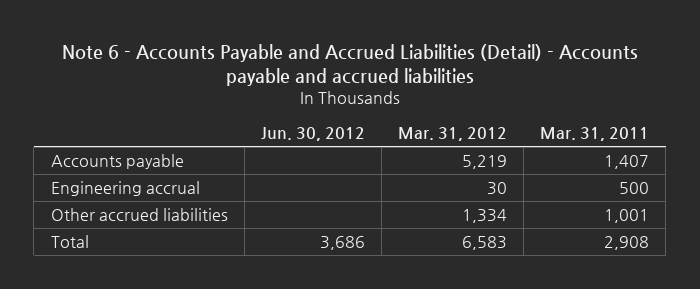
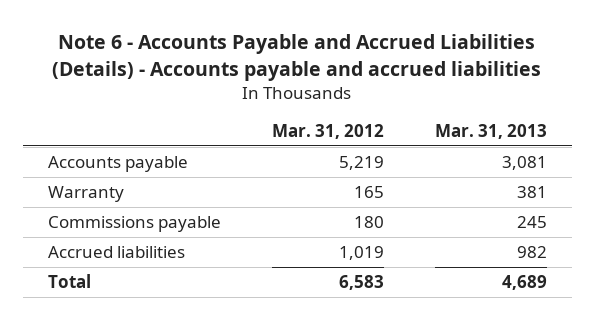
[61,44,638,87] Note 6 - Accounts Payable and Accrued Liabilities (Detail) - Accounts payable and accrued liabilities -> [52,34,542,81] Note 6 - Accounts Payable and Accrued Liabilities (Details) - Accounts payable and accrued liabilities
[260,127,365,142] Jun. 30, 2012 -> none
[540,127,650,142] Mar. 31, 2011 -> none
none -> [434,124,547,140] Mar. 31, 2013
[50,181,200,197] Engineering accrual -> none
none -> [48,185,125,202] Warranty
none -> [48,215,222,232] Commissions payable
[50,208,228,222] Other accrued liabilities -> [48,245,186,258] Accrued liabilities
[462,209,508,224] 1,334 -> [338,245,384,260] 1,019

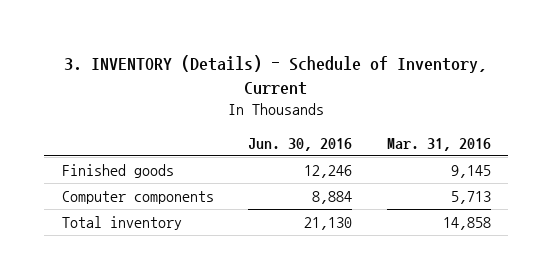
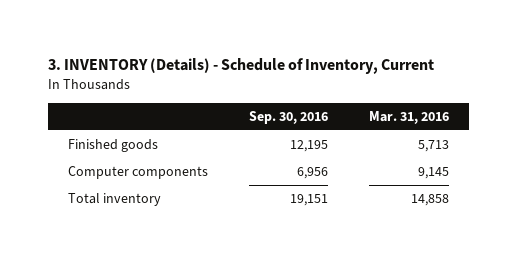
[248,137,353,151] Jun. 30, 2016 -> none
none -> [248,110,328,124] Sep. 30, 2016
[451,164,492,178] 9,145 -> [417,140,449,153] 5,713
[451,190,492,204] 5,713 -> [417,167,449,180] 9,145

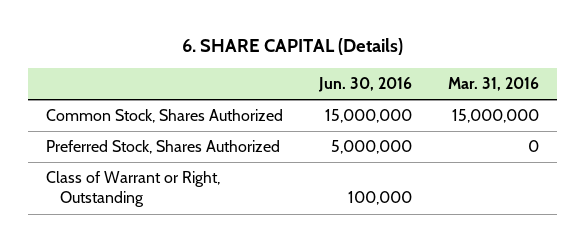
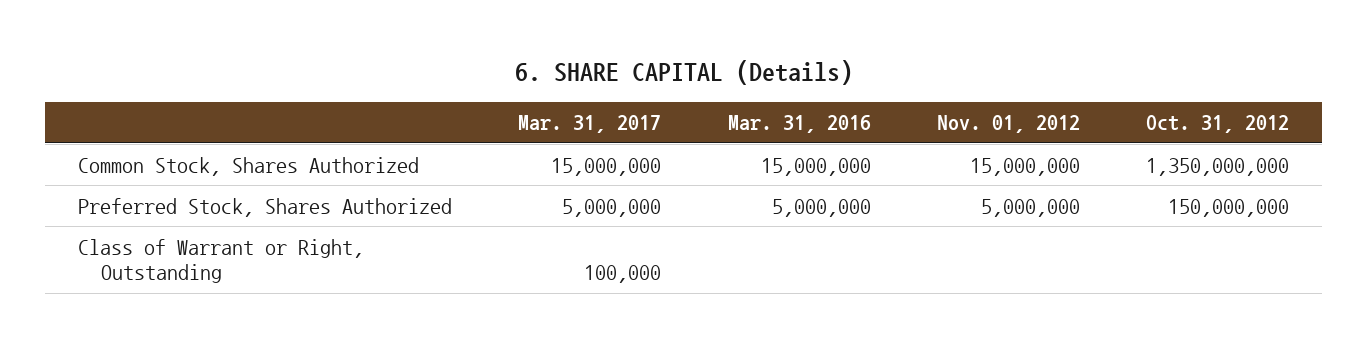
[317,77,412,93] Jun. 30, 2016 -> none
none -> [518,115,662,134] Mar. 31, 2017
none -> [936,115,1080,134] Nov. 01, 2012
none -> [1146,115,1290,134] Oct. 31, 2012
[527,140,539,153] 0 -> [771,198,871,217] 5,000,000

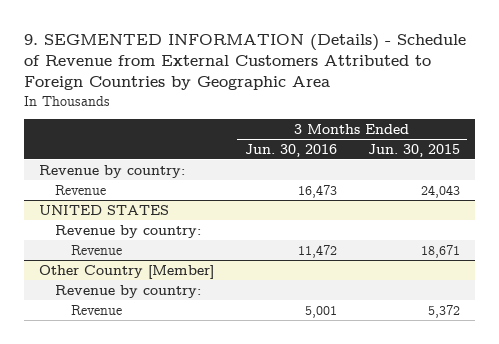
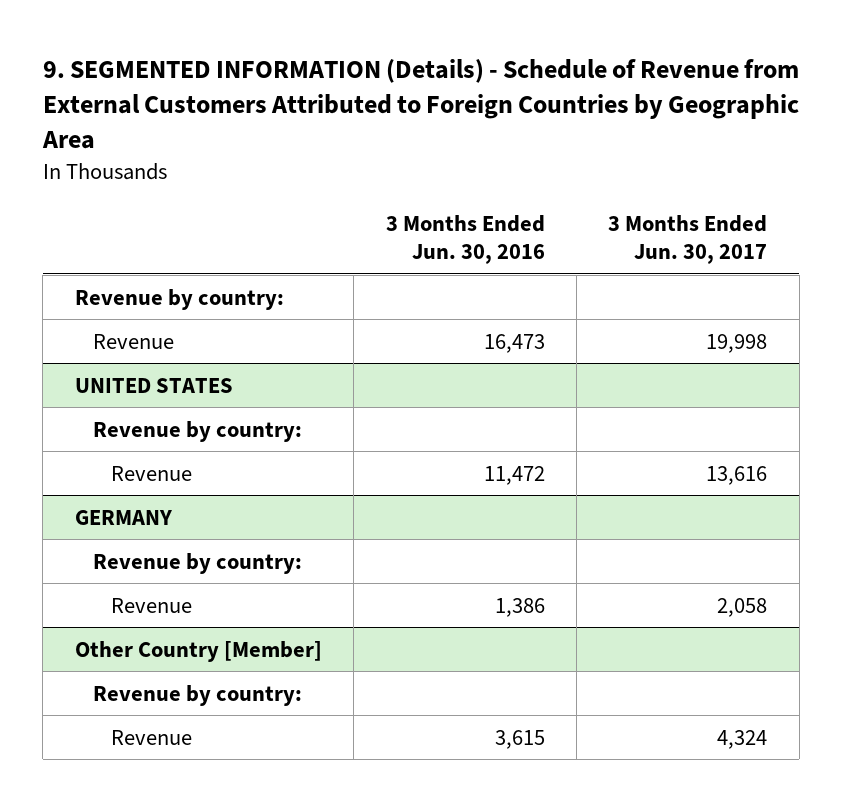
[367,143,460,157] Jun. 30, 2015 -> none
none -> [608,215,768,264] 3 Months Ended Jun. 30, 2017
none -> [74,509,172,525] GERMANY
none -> [92,552,302,574] Revenue by country:
none -> [111,597,193,613] Revenue
[305,305,338,318] 5,001 -> [494,729,545,749] 3,615

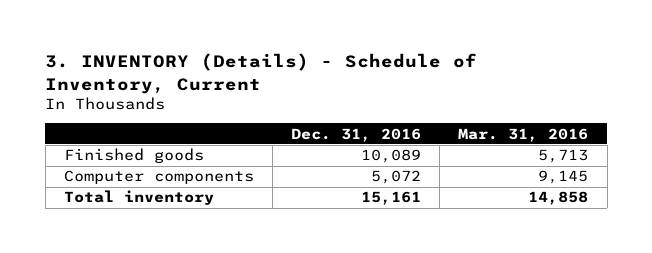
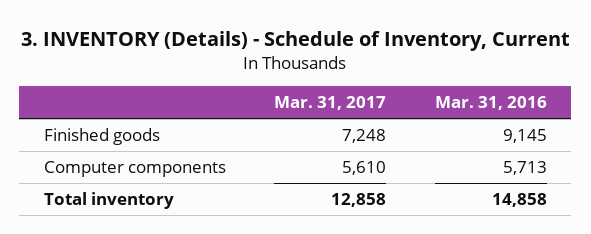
[291,127,422,142] Dec. 31, 2016 -> none
none -> [274,96,387,111] Mar. 31, 2017
[538,149,589,164] 5,713 -> [502,129,547,144] 9,145
[538,170,589,185] 9,145 -> [502,161,547,176] 5,713

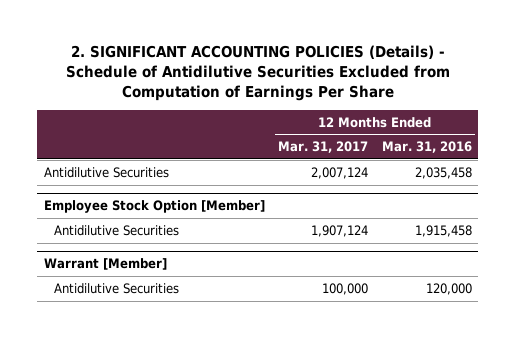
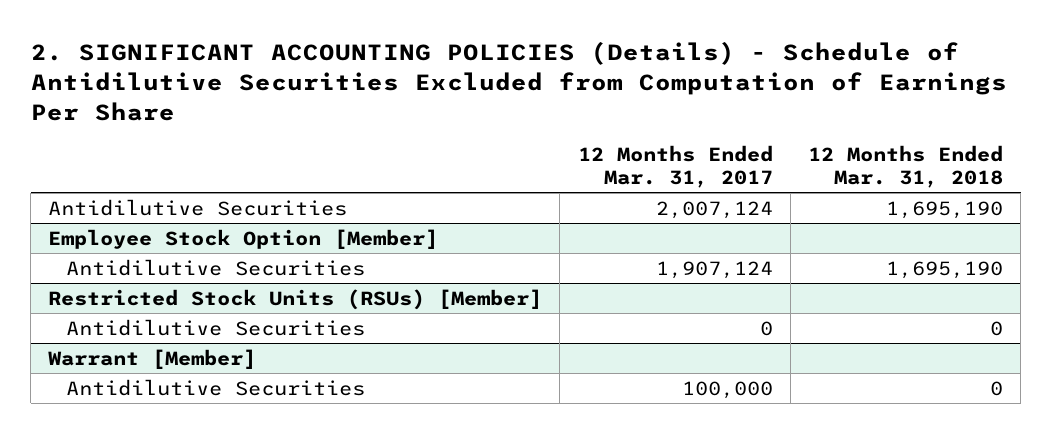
[381,141,472,154] Mar. 31, 2016 -> none
none -> [807,144,1003,189] 12 Months Ended Mar. 31, 2018
none -> [48,288,543,310] Restricted Stock Units (RSUs) [Member]
none -> [65,318,365,336] Antidilutive Securities

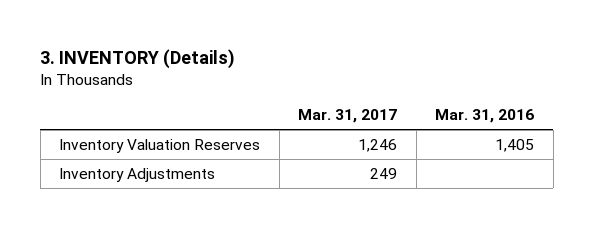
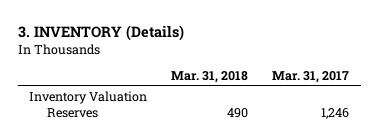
[435,109,535,124] Mar. 31, 2016 -> none
none -> [171,71,249,84] Mar. 31, 2018
[59,167,216,182] Inventory Adjustments -> none

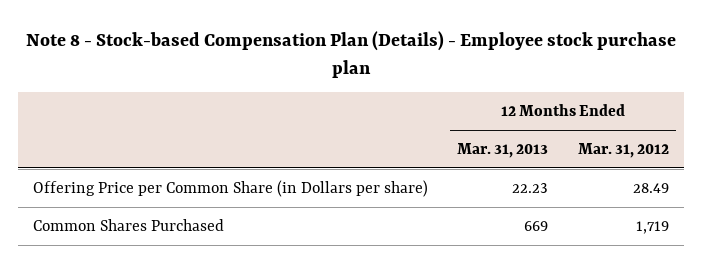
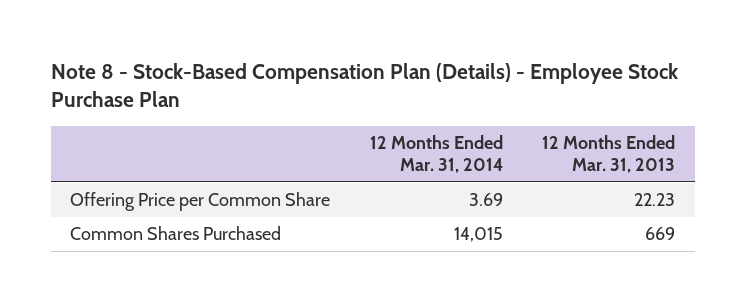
[25,31,676,79] Note 8 - Stock-based Compensation Plan (Details) - Employee stock purchase plan -> [50,62,679,108] Note 8 - Stock-Based Compensation Plan (Details) - Employee Stock Purchase Plan
[577,143,669,159] Mar. 31, 2012 -> none
none -> [369,134,503,174] 12 Months Ended Mar. 31, 2014
[32,180,428,198] Offering Price per Common Share (in Dollars per share) -> [70,192,331,212] Offering Price per Common Share

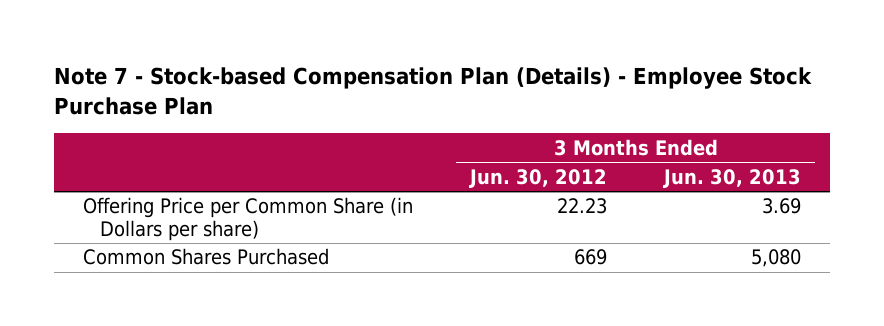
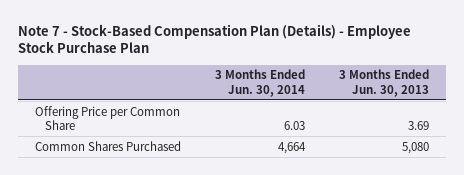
[54,67,813,116] Note 7 - Stock-based Compensation Plan (Details) - Employee Stock Purchase Plan -> [18,23,412,54] Note 7 - Stock-Based Compensation Plan (Details) - Employee Stock Purchase Plan
[469,168,608,188] Jun. 30, 2012 -> none
none -> [215,69,306,97] 3 Months Ended Jun. 30, 2014
[82,197,413,241] Offering Price per Common Share (in Dollars per share) -> [35,105,181,130] Offering Price per Common Share

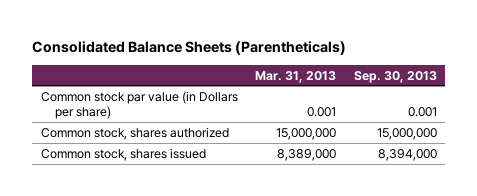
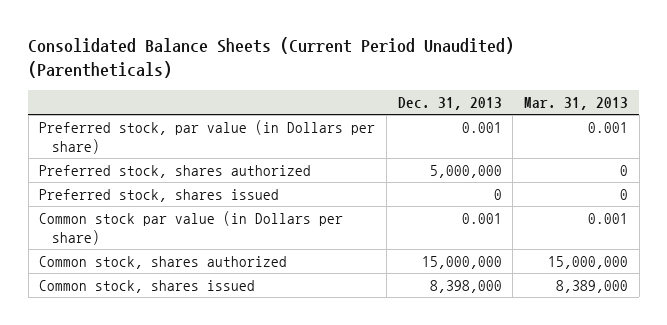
[32,41,347,56] Consolidated Balance Sheets (Parentheticals) -> [28,37,515,78] Consolidated Balance Sheets (Current Period Unaudited) (Parentheticals)
[353,70,437,83] Sep. 30, 2013 -> none
none -> [397,96,502,110] Dec. 31, 2013
none -> [39,119,376,154] Preferred stock, par value (in Dollars per share)
none -> [39,164,312,178] Preferred stock, shares authorized
none -> [39,188,280,202] Preferred stock, shares issued

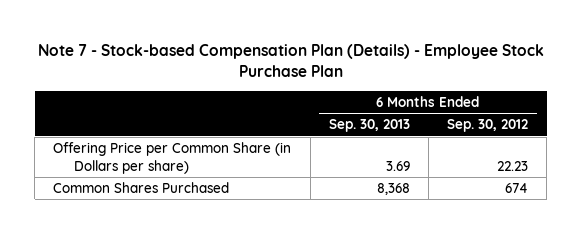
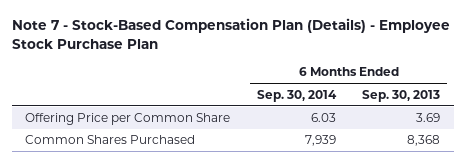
[37,43,544,77] Note 7 - Stock-based Compensation Plan (Details) - Employee Stock Purchase Plan -> [11,18,450,49] Note 7 - Stock-Based Compensation Plan (Details) - Employee Stock Purchase Plan
[446,119,528,133] Sep. 30, 2012 -> none
none -> [256,89,337,102] Sep. 30, 2014
[53,142,292,174] Offering Price per Common Share (in Dollars per share) -> [24,113,230,126] Offering Price per Common Share

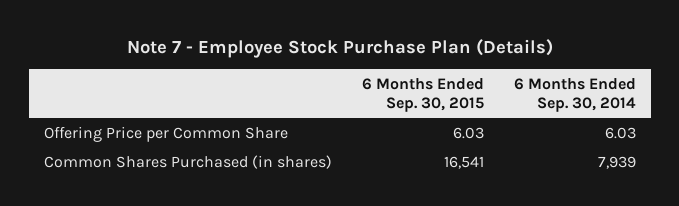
[11,18,450,49] Note 7 - Stock-Based Compensation Plan (Details) - Employee Stock Purchase Plan -> [126,39,553,59] Note 7 - Employee Stock Purchase Plan (Details)
[362,89,441,102] Sep. 30, 2013 -> none
none -> [361,77,484,113] 6 Months Ended Sep. 30, 2015
[24,135,195,145] Common Shares Purchased -> [43,155,332,170] Common Shares Purchased (in shares)

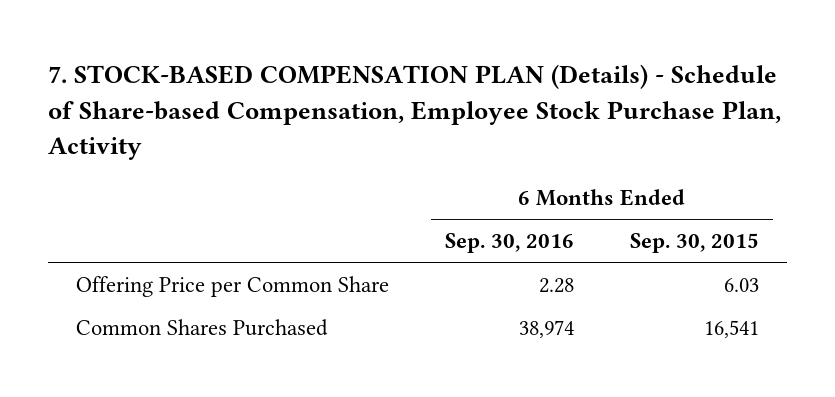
[126,39,553,59] Note 7 - Employee Stock Purchase Plan (Details) -> [48,64,782,160] 7. STOCK-BASED COMPENSATION PLAN (Details) - Schedule of Share-based Compensation, Employee Stock Purchase Plan, Activity
[513,77,636,113] 6 Months Ended Sep. 30, 2014 -> none
none -> [445,233,575,254] Sep. 30, 2016
[43,155,332,170] Common Shares Purchased (in shares) -> [76,318,329,336] Common Shares Purchased

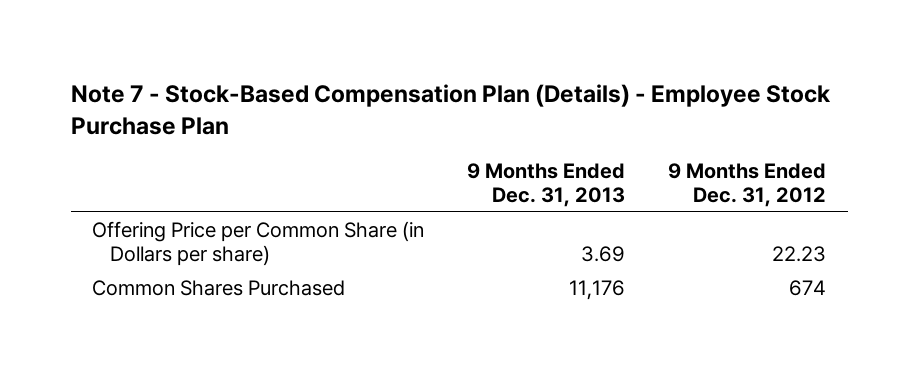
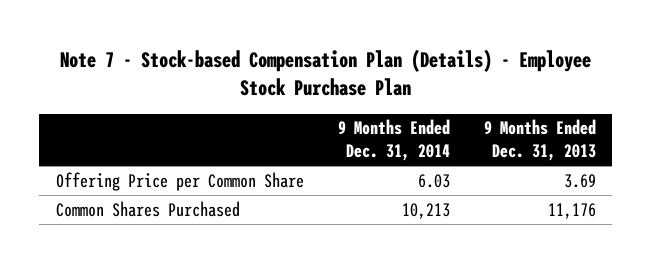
[70,84,831,135] Note 7 - Stock-Based Compensation Plan (Details) - Employee Stock Purchase Plan -> [59,49,591,97] Note 7 - Stock-based Compensation Plan (Details) - Employee Stock Purchase Plan
[668,162,827,207] 9 Months Ended Dec. 31, 2012 -> none
none -> [337,119,450,162] 9 Months Ended Dec. 31, 2014
[92,220,425,267] Offering Price per Common Share (in Dollars per share) -> [55,171,304,191] Offering Price per Common Share

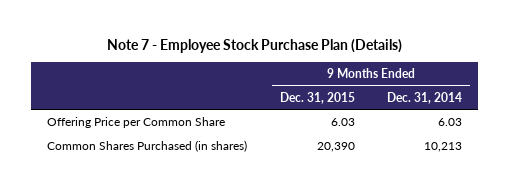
[59,49,591,97] Note 7 - Stock-based Compensation Plan (Details) - Employee Stock Purchase Plan -> [106,38,402,53] Note 7 - Employee Stock Purchase Plan (Details)
[483,119,596,162] 9 Months Ended Dec. 31, 2013 -> none
none -> [279,91,355,104] Dec. 31, 2015
[55,200,240,217] Common Shares Purchased -> [47,140,248,153] Common Shares Purchased (in shares)

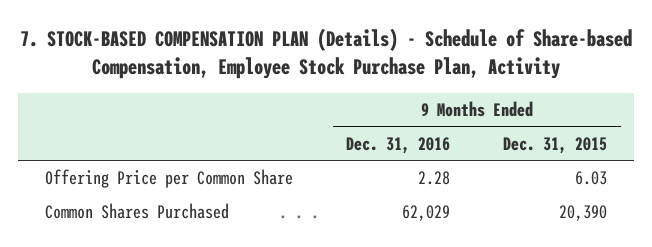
[106,38,402,53] Note 7 - Employee Stock Purchase Plan (Details) -> [20,28,633,80] 7. STOCK-BASED COMPENSATION PLAN (Details) - Schedule of Share-based Compensation, Employee Stock Purchase Plan, Activity
[386,91,462,104] Dec. 31, 2014 -> none
none -> [346,136,451,154] Dec. 31, 2016
[47,140,248,153] Common Shares Purchased (in shares) -> [44,203,229,220] Common Shares Purchased

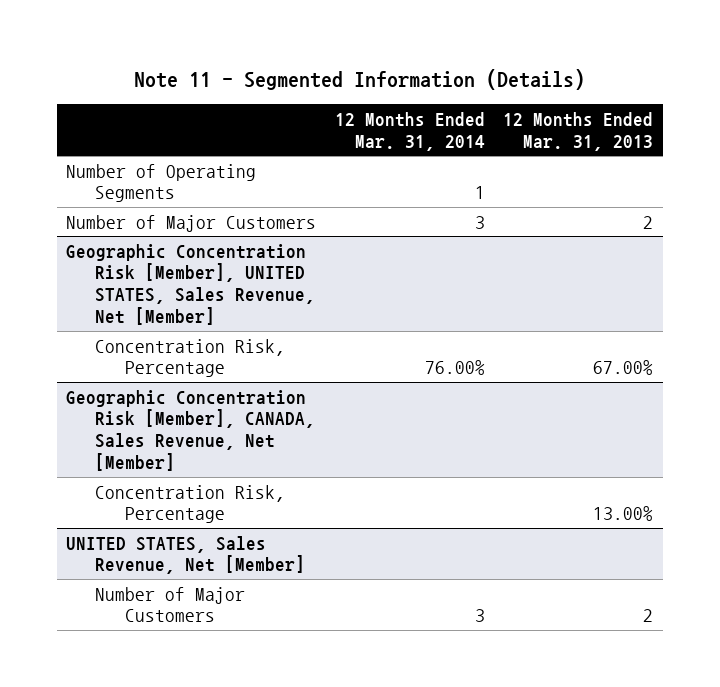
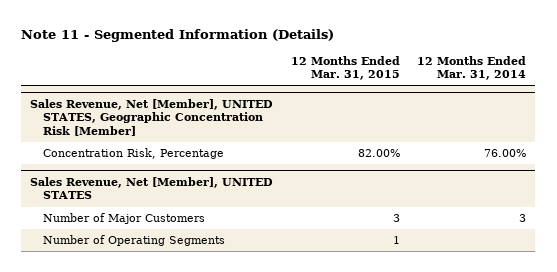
[503,111,654,151] 12 Months Ended Mar. 31, 2013 -> none
none -> [290,55,400,81] 12 Months Ended Mar. 31, 2015
[66,163,257,203] Number of Operating Segments -> none
[66,214,317,232] Number of Major Customers -> none
[66,243,316,326] Geographic Concentration Risk [Member], UNITED STATES, Sales Revenue, Net [Member] -> [30,98,274,137] Sales Revenue, Net [Member], UNITED STATES, Geographic Concentration Risk [Member]
[66,389,316,472] Geographic Concentration Risk [Member], CANADA, Sales Revenue, Net [Member] -> none
[95,484,286,524] Concentration Risk, Percentage -> none
[66,535,306,575] UNITED STATES, Sales Revenue, Net [Member] -> [30,176,274,200] Sales Revenue, Net [Member], UNITED STATES
none -> [42,235,225,247] Number of Operating Segments

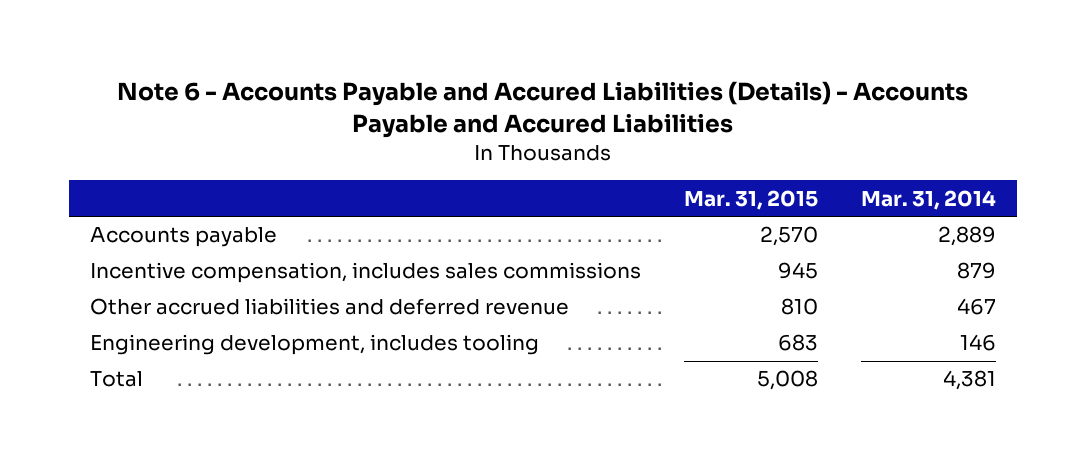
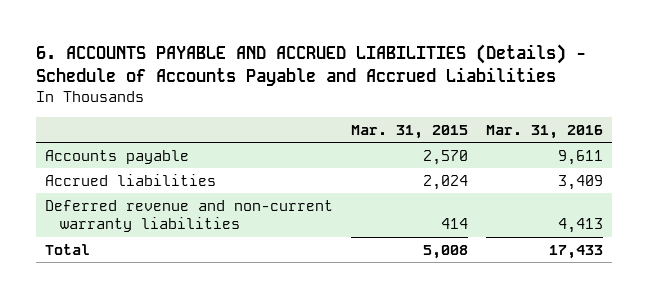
[116,81,968,139] Note 6 - Accounts Payable and Accured Liabilities (Details) - Accounts Payable and Accured Liabilities -> [36,44,587,87] 6. ACCOUNTS PAYABLE AND ACCRUED LIABILITIES (Details) - Schedule of Accounts Payable and Accrued Liabilities
[860,189,996,210] Mar. 31, 2014 -> none
none -> [485,124,603,139] Mar. 31, 2016
[90,262,642,284] Incentive compensation, includes sales commissions -> none
[90,334,540,356] Engineering development, includes tooling -> none
none -> [45,173,217,186] Accrued liabilities
[90,298,570,316] Other accrued liabilities and deferred revenue -> [45,199,334,233] Deferred revenue and non-current warranty liabilities
[780,298,818,316] 810 -> [440,218,468,230] 414

